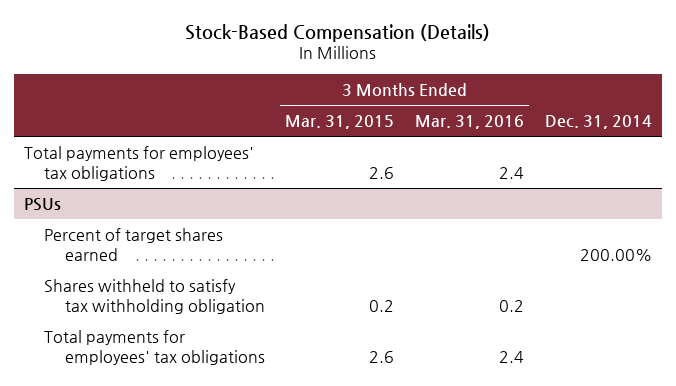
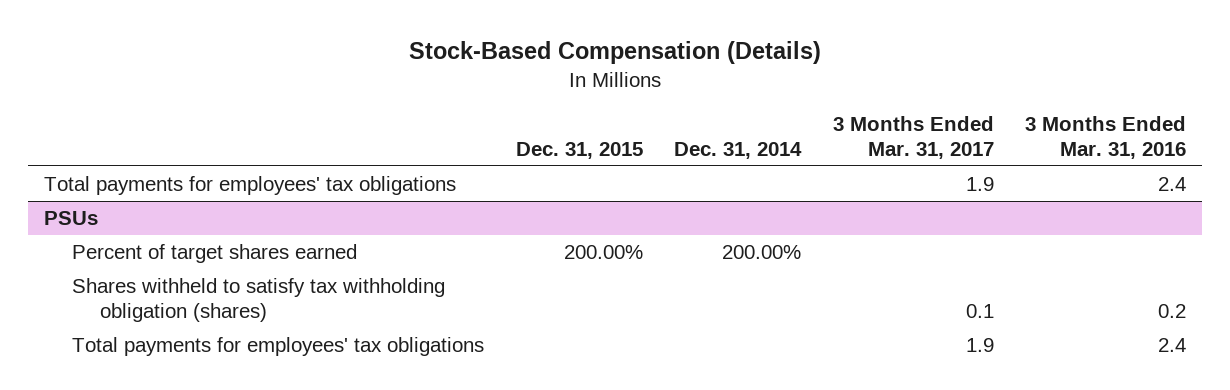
[285,115,395,130] Mar. 31, 2015 -> none
none -> [515,142,643,160] Dec. 31, 2015
none -> [832,115,994,160] 3 Months Ended Mar. 31, 2017
[44,279,265,315] Shares withheld to satisfy tax withholding obligation -> [72,277,446,323] Shares withheld to satisfy tax withholding obligation (shares)

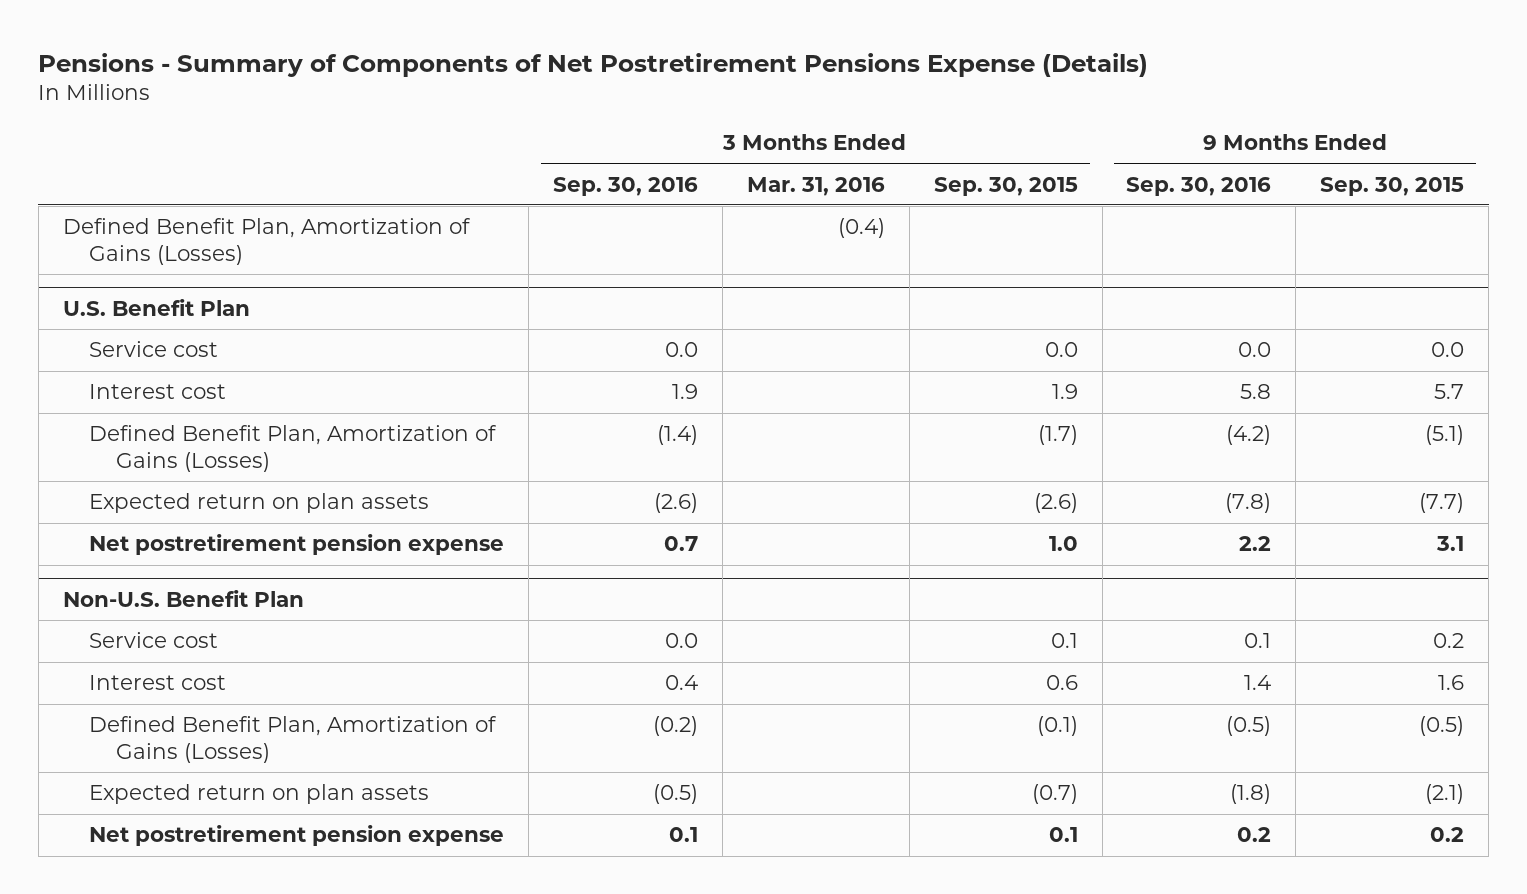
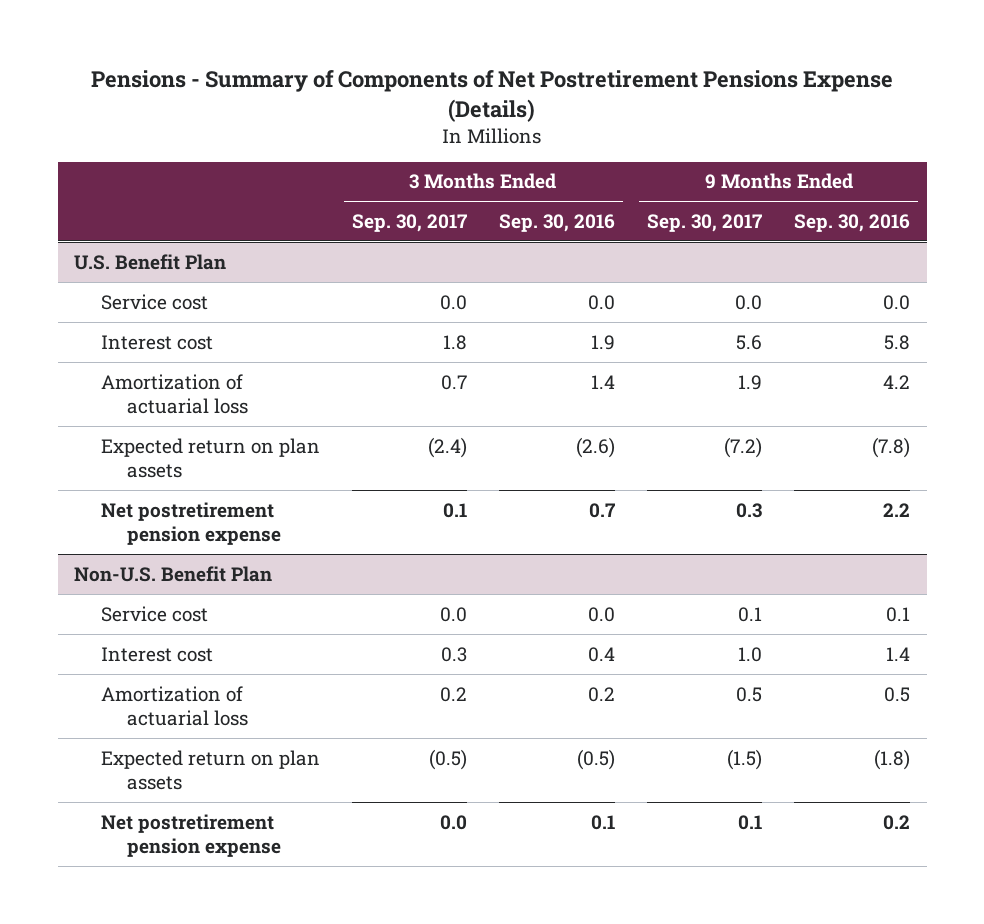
[746,176,885,196] Mar. 31, 2016 -> none
[933,176,1078,196] Sep. 30, 2015 -> none
[1320,176,1465,196] Sep. 30, 2015 -> none
none -> [351,213,467,232] Sep. 30, 2017
none -> [647,213,763,232] Sep. 30, 2017
[62,218,471,265] Defined Benefit Plan, Amortization of Gains (Losses) -> none
[89,425,498,472] Defined Benefit Plan, Amortization of Gains (Losses) -> [100,373,249,414] Amortization of actuarial loss
[657,425,699,446] (1.4) -> [590,374,615,389] 1.4
[1226,425,1272,446] (4.2) -> [883,374,911,389] 4.2
[89,716,498,763] Defined Benefit Plan, Amortization of Gains (Losses) -> [100,685,249,726] Amortization of actuarial loss
[653,716,699,737] (0.2) -> [587,686,615,702] 0.2
[1226,716,1272,737] (0.5) -> [884,686,911,702] 0.5

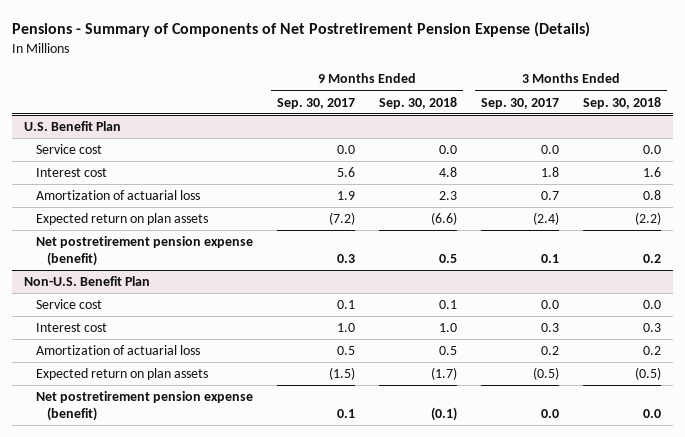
[91,70,894,122] Pensions - Summary of Components of Net Postretirement Pensions Expense (Details) -> [12,22,591,38] Pensions - Summary of Components of Net Postretirement Pension Expense (Details)
[498,213,615,232] Sep. 30, 2016 -> none
[794,213,911,232] Sep. 30, 2016 -> none
none -> [378,96,457,109] Sep. 30, 2018
none -> [582,96,661,109] Sep. 30, 2018
[100,501,282,545] Net postretirement pension expense -> [35,236,253,267] Net postretirement pension expense (benefit)
[100,813,282,857] Net postretirement pension expense -> [35,391,253,422] Net postretirement pension expense (benefit)

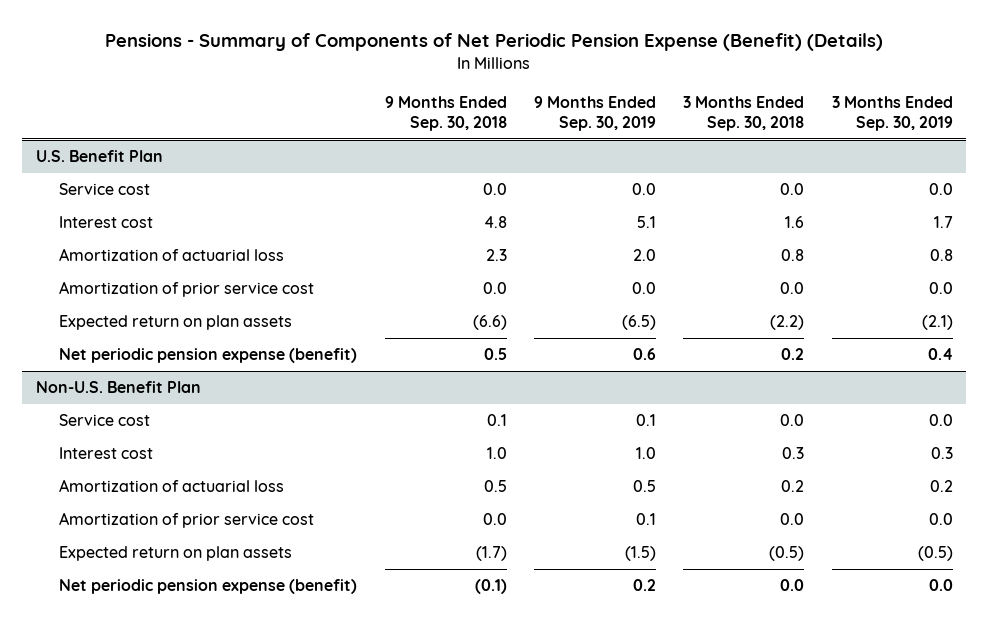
[12,22,591,38] Pensions - Summary of Components of Net Postretirement Pension Expense (Details) -> [105,33,884,52] Pensions - Summary of Components of Net Periodic Pension Expense (Benefit) (Details)
[276,97,355,109] Sep. 30, 2017 -> none
[480,97,559,109] Sep. 30, 2017 -> none
none -> [534,95,657,132] 9 Months Ended Sep. 30, 2019
none -> [831,95,953,132] 3 Months Ended Sep. 30, 2019
none -> [59,281,315,298] Amortization of prior service cost
[35,236,253,267] Net postretirement pension expense (benefit) -> [59,348,358,364] Net periodic pension expense (benefit)
none -> [59,512,315,529] Amortization of prior service cost
[35,391,253,422] Net postretirement pension expense (benefit) -> [59,579,358,595] Net periodic pension expense (benefit)

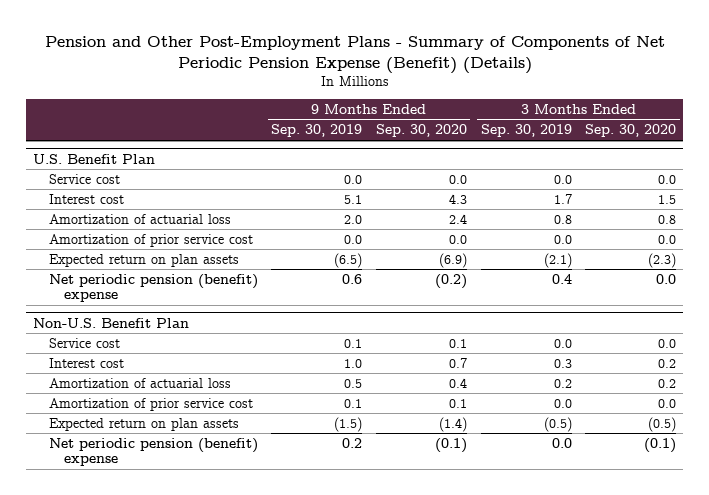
[105,33,884,52] Pensions - Summary of Components of Net Periodic Pension Expense (Benefit) (Details) -> [44,35,665,74] Pension and Other Post-Employment Plans - Summary of Components of Net Periodic Pension Expense (Benefit) (Details)
[384,95,507,132] 9 Months Ended Sep. 30, 2018 -> none
[683,95,805,132] 3 Months Ended Sep. 30, 2018 -> none
none -> [376,124,468,138] Sep. 30, 2020
none -> [585,124,677,138] Sep. 30, 2020
[59,348,358,364] Net periodic pension expense (benefit) -> [48,273,258,303] Net periodic pension (benefit) expense
[59,579,358,595] Net periodic pension expense (benefit) -> [48,437,258,467] Net periodic pension (benefit) expense

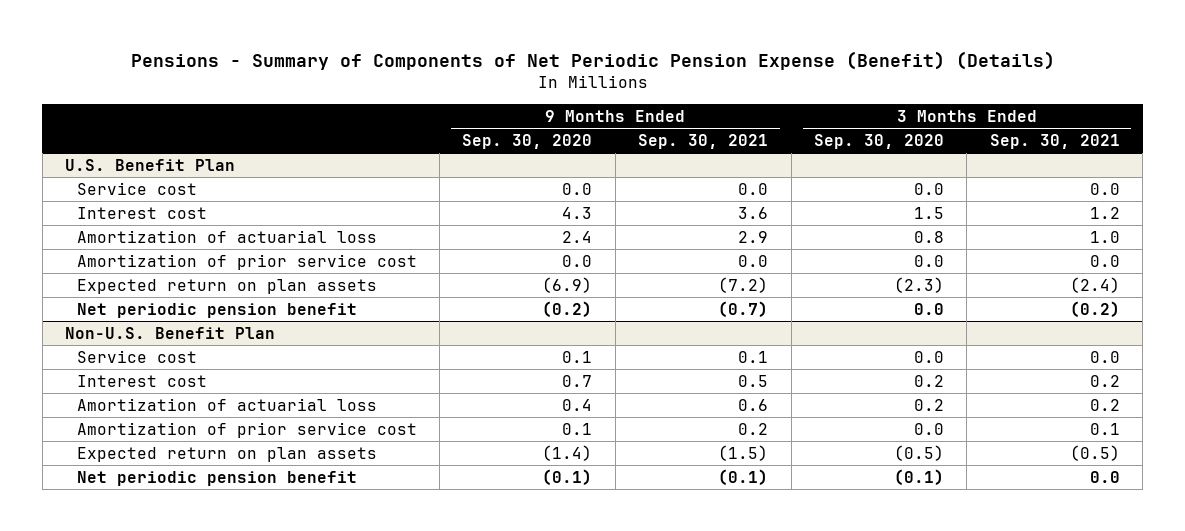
[44,35,665,74] Pension and Other Post-Employment Plans - Summary of Components of Net Periodic Pension Expense (Benefit) (Details) -> [130,50,1055,70] Pensions - Summary of Components of Net Periodic Pension Expense (Benefit) (Details)
[271,124,363,138] Sep. 30, 2019 -> none
[480,124,572,138] Sep. 30, 2019 -> none
none -> [638,133,769,149] Sep. 30, 2021
none -> [989,133,1120,149] Sep. 30, 2021
[48,273,258,303] Net periodic pension (benefit) expense -> [76,302,357,318] Net periodic pension benefit
[48,437,258,467] Net periodic pension (benefit) expense -> [76,470,357,486] Net periodic pension benefit

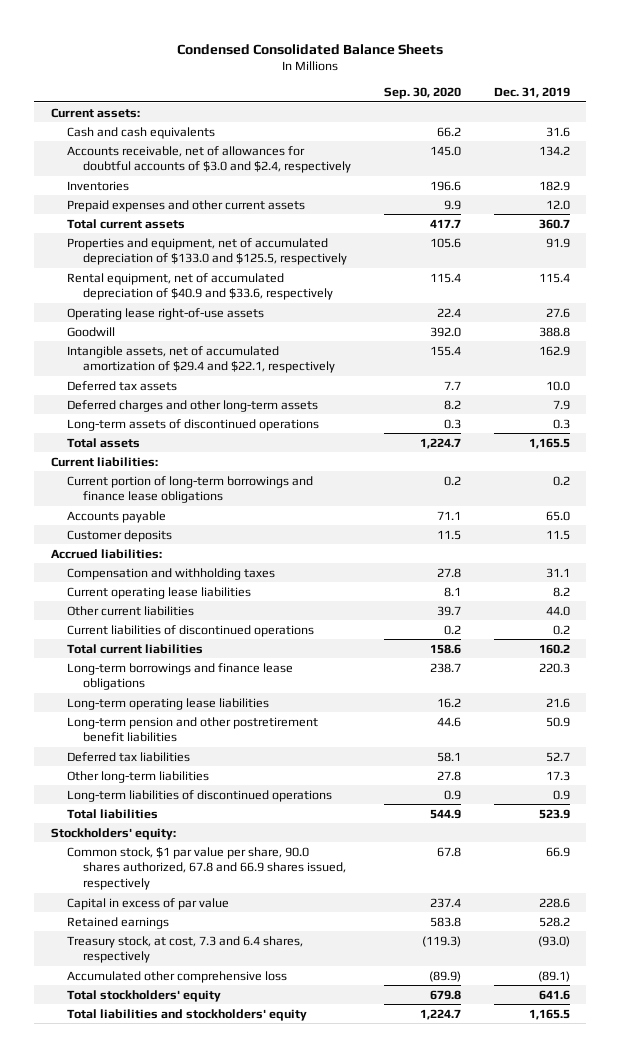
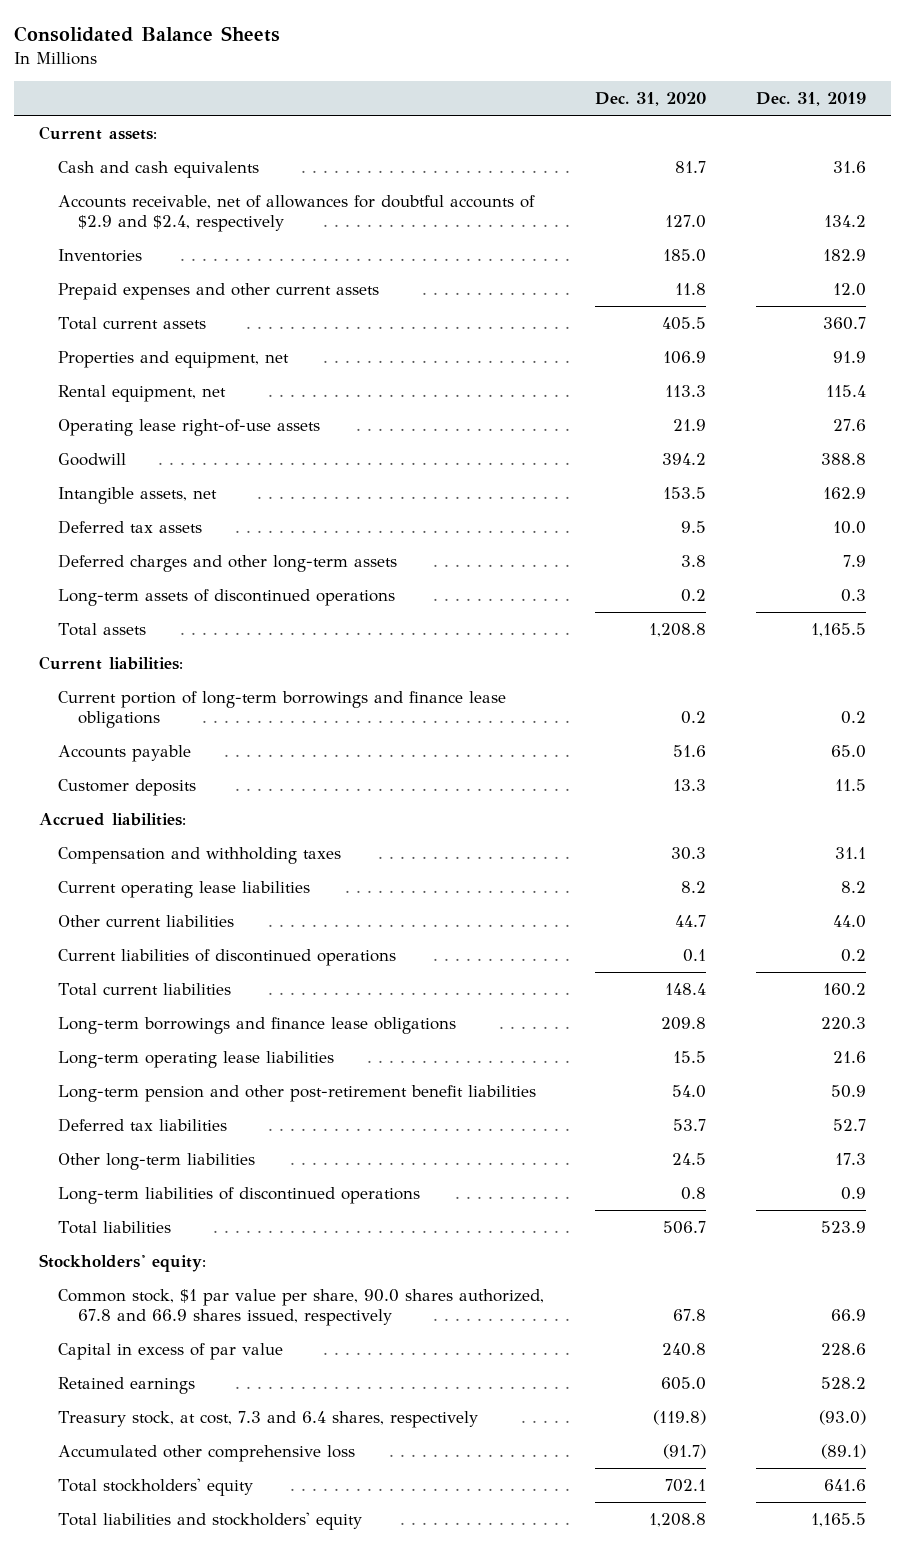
[177,43,444,55] Condensed Consolidated Balance Sheets -> [13,25,280,42] Consolidated Balance Sheets
[383,87,461,100] Sep. 30, 2020 -> none
none -> [594,92,706,107] Dec. 31, 2020
[66,145,351,174] Accounts receivable, net of allowances for doubtful accounts of $3.0 and $2.4, respectively -> [58,194,536,233] Accounts receivable, net of allowances for doubtful accounts of $2.9 and $2.4, respectively
[66,237,347,266] Properties and equipment, net of accumulated depreciation of $133.0 and $125.5, respectively -> [58,350,290,368] Properties and equipment, net
[66,272,333,301] Rental equipment, net of accumulated depreciation of $40.9 and $33.6, respectively -> [58,384,227,402] Rental equipment, net
[66,345,335,374] Intangible assets, net of accumulated amortization of $29.4 and $22.1, respectively -> [58,486,218,504] Intangible assets, net
[66,716,318,743] Long-term pension and other postretirement benefit liabilities -> [58,1084,537,1102] Long-term pension and other post-retirement benefit liabilities

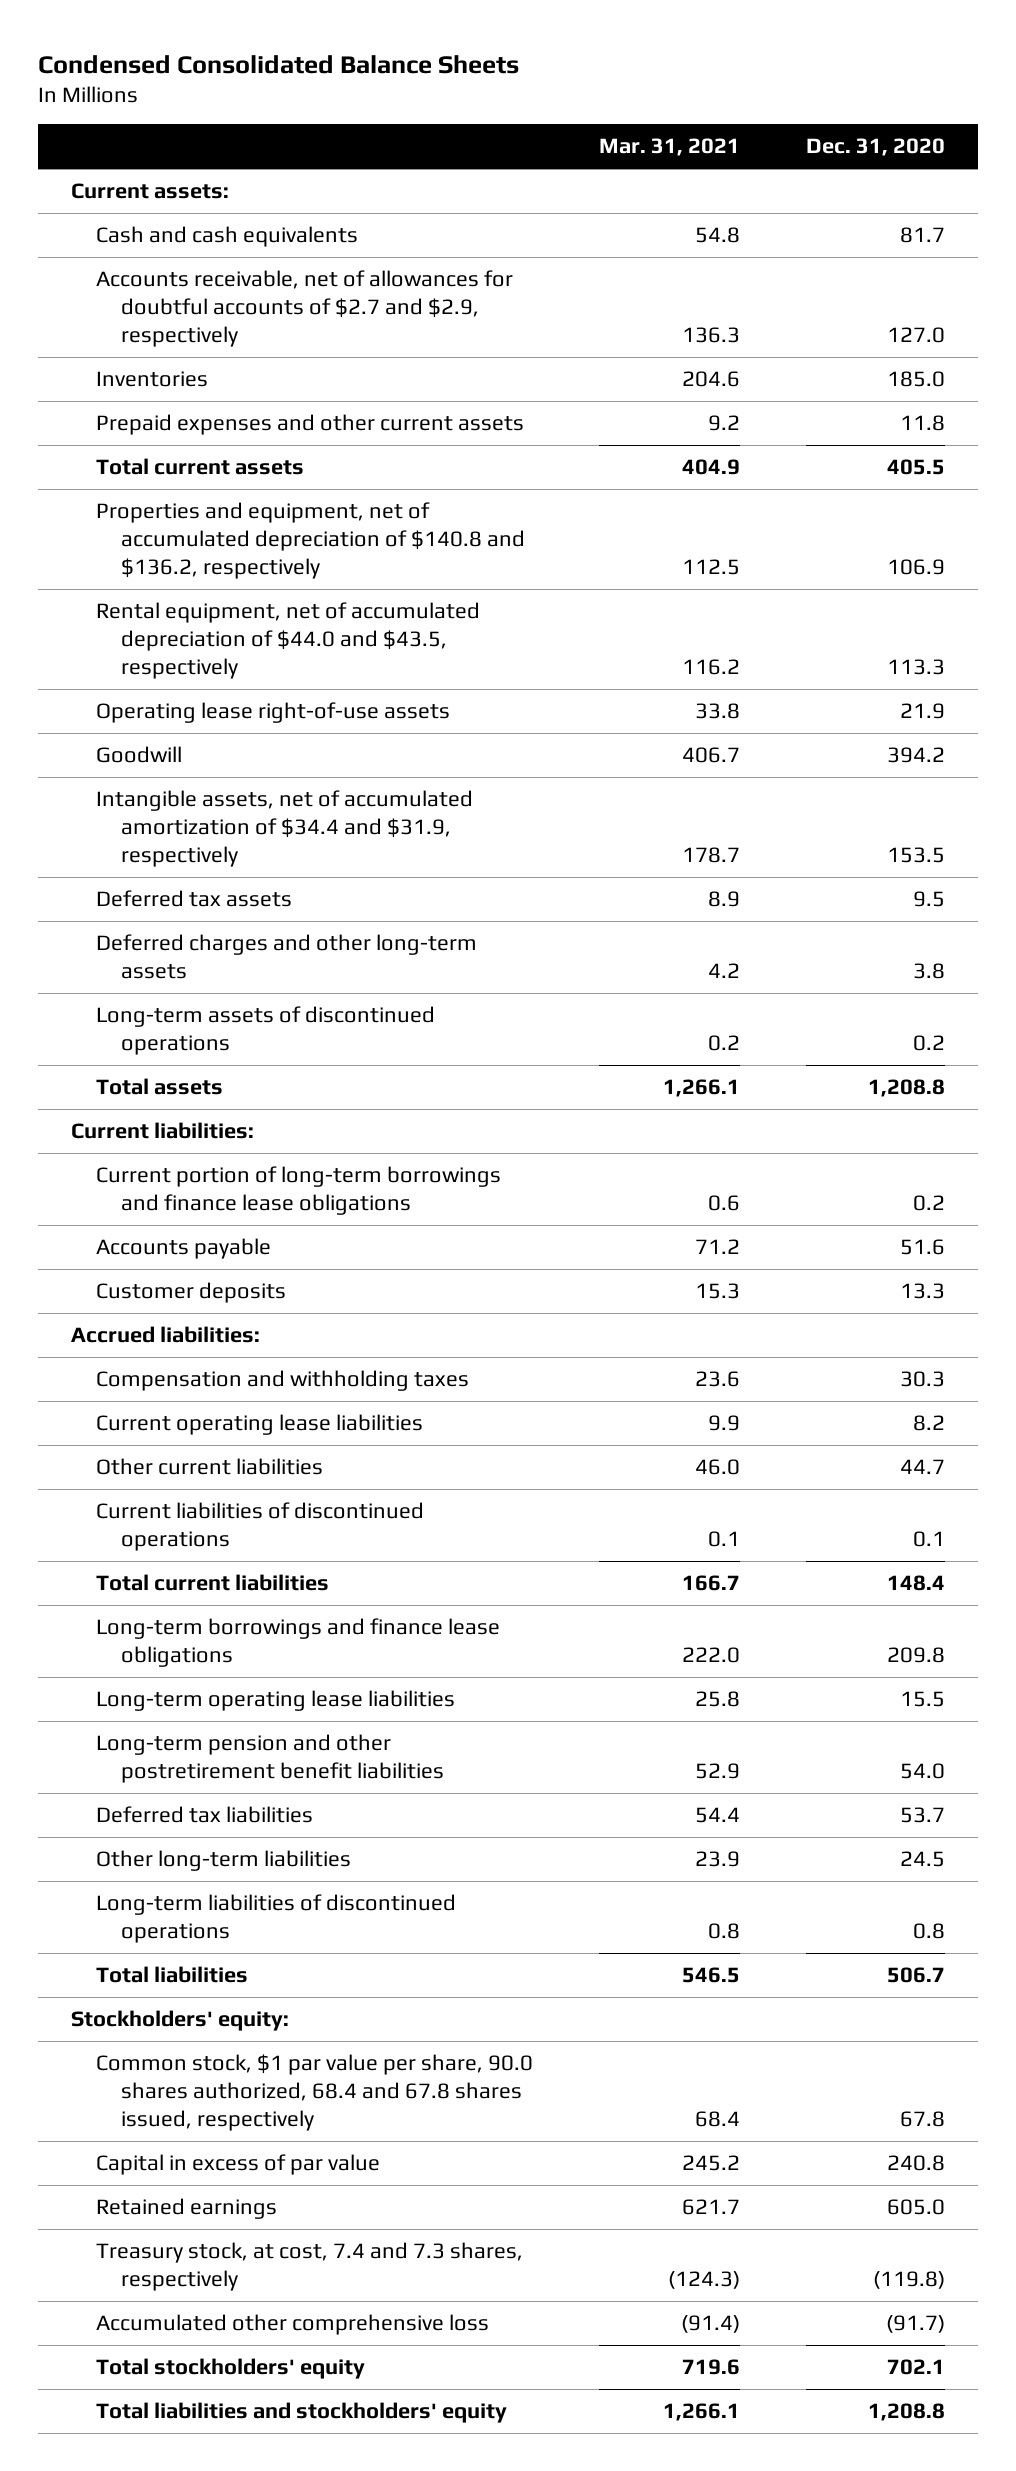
[13,25,280,42] Consolidated Balance Sheets -> [38,54,520,74] Condensed Consolidated Balance Sheets
[756,92,867,107] Dec. 31, 2019 -> none
none -> [598,138,740,157] Mar. 31, 2021
[58,194,536,233] Accounts receivable, net of allowances for doubtful accounts of $2.9 and $2.4, respectively -> [96,270,514,347] Accounts receivable, net of allowances for doubtful accounts of $2.7 and $2.9, respectively
[58,350,290,368] Properties and equipment, net -> [96,502,525,579] Properties and equipment, net of accumulated depreciation of $140.8 and $136.2, respectively
[58,384,227,402] Rental equipment, net -> [96,602,481,679] Rental equipment, net of accumulated depreciation of $44.0 and $43.5, respectively
[58,486,218,504] Intangible assets, net -> [96,790,474,867] Intangible assets, net of accumulated amortization of $34.4 and $31.9, respectively
[58,1084,537,1102] Long-term pension and other post-retirement benefit liabilities -> [96,1734,444,1783] Long-term pension and other postretirement benefit liabilities
[58,1288,545,1327] Common stock, $1 par value per share, 90.0 shares authorized, 67.8 and 66.9 shares issued, respectively -> [96,2054,534,2131] Common stock, $1 par value per share, 90.0 shares authorized, 68.4 and 67.8 shares issued, respectively
[58,1410,479,1428] Treasury stock, at cost, 7.3 and 6.4 shares, respectively -> [96,2242,524,2291] Treasury stock, at cost, 7.4 and 7.3 shares, respectively

